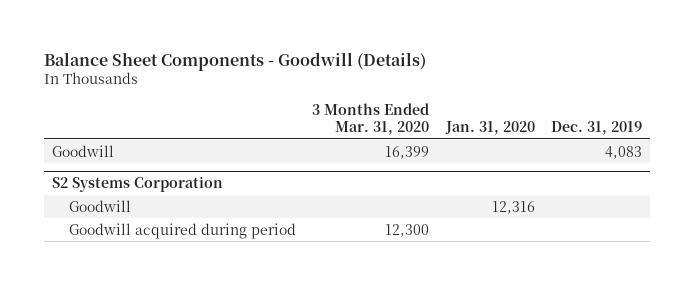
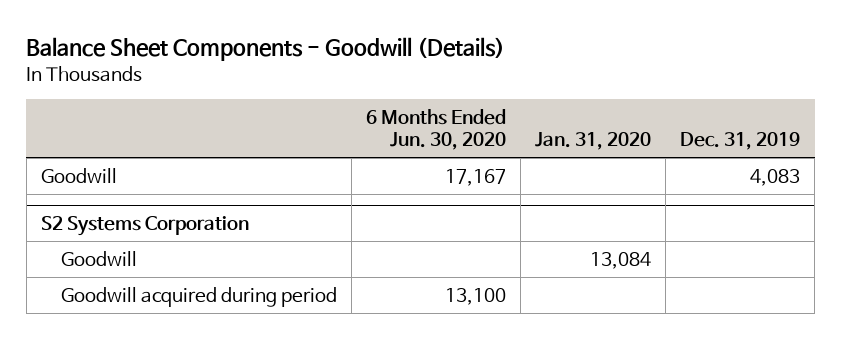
[312,102,430,136] 3 Months Ended Mar. 31, 2020 -> none
none -> [365,108,506,151] 6 Months Ended Jun. 30, 2020
[491,200,535,214] 12,316 -> [589,251,651,269] 13,084

